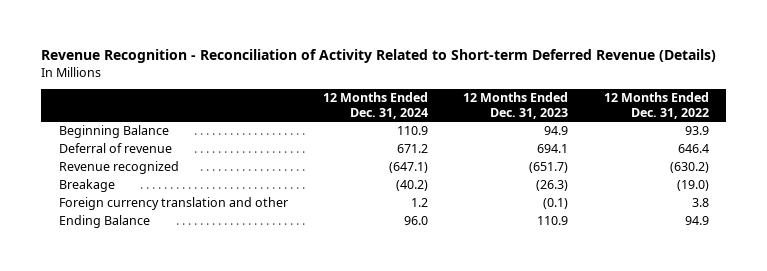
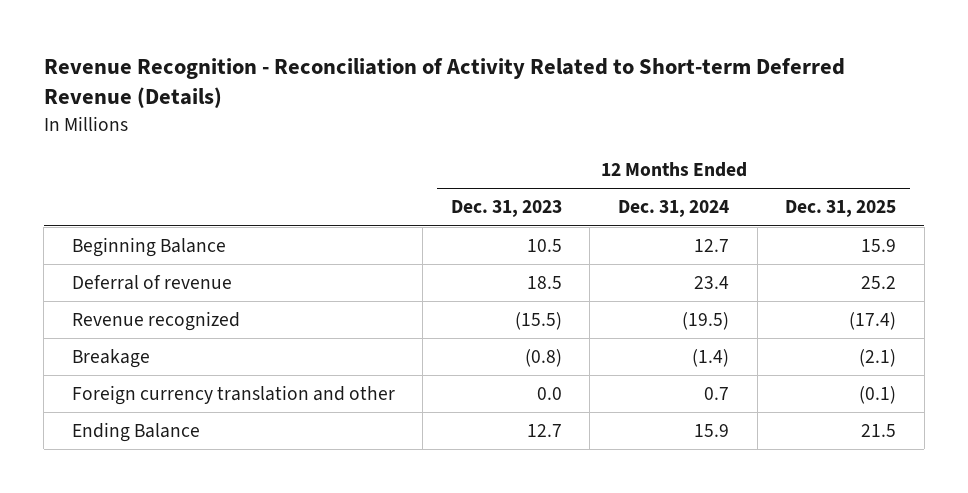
[603,92,709,119] 12 Months Ended Dec. 31, 2022 -> none
none -> [785,200,897,218] Dec. 31, 2025
[396,126,428,136] 110.9 -> [694,239,730,253] 12.7
[544,126,569,136] 94.9 -> [526,239,562,253] 10.5
[396,144,428,154] 671.2 -> [694,276,730,290] 23.4
[537,144,569,154] 694.1 -> [526,276,562,290] 18.5
[388,162,428,174] (647.1) -> [682,312,730,331] (19.5)
[529,162,569,174] (651.7) -> [514,312,562,331] (15.5)
[395,180,428,192] (40.2) -> [692,349,730,368] (1.4)
[536,180,569,192] (26.3) -> [524,349,562,368] (0.8)
[410,198,428,208] 1.2 -> [704,387,730,401] 0.7
[543,198,569,210] (0.1) -> [536,387,562,401] 0.0
[403,216,428,226] 96.0 -> [694,424,730,438] 15.9
[537,216,569,226] 110.9 -> [526,424,562,438] 12.7

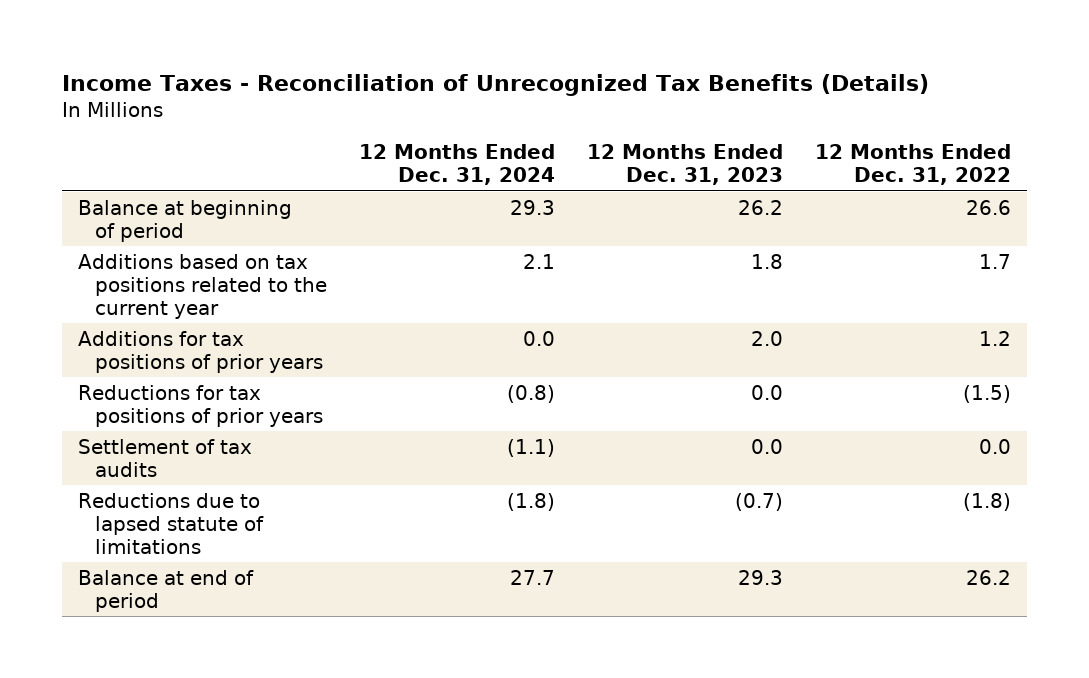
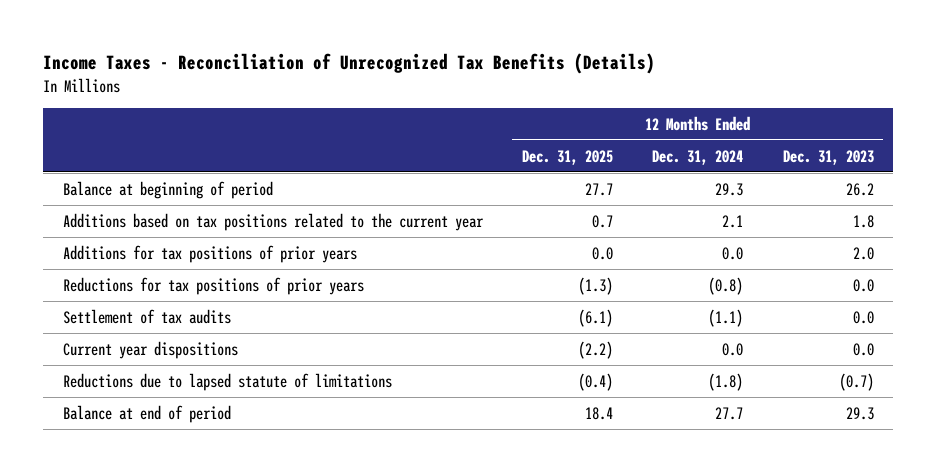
[815,144,1012,186] 12 Months Ended Dec. 31, 2022 -> none
none -> [522,149,614,165] Dec. 31, 2025
none -> [63,340,239,359] Current year dispositions

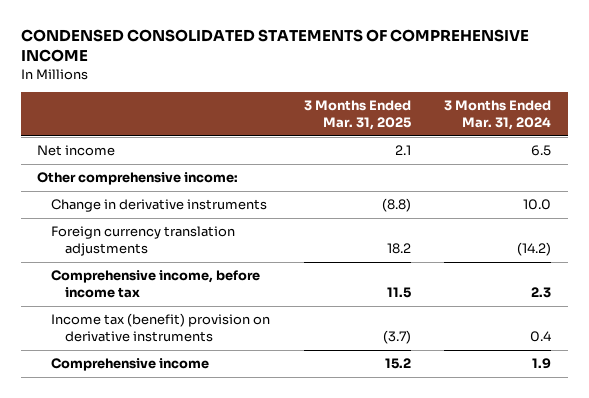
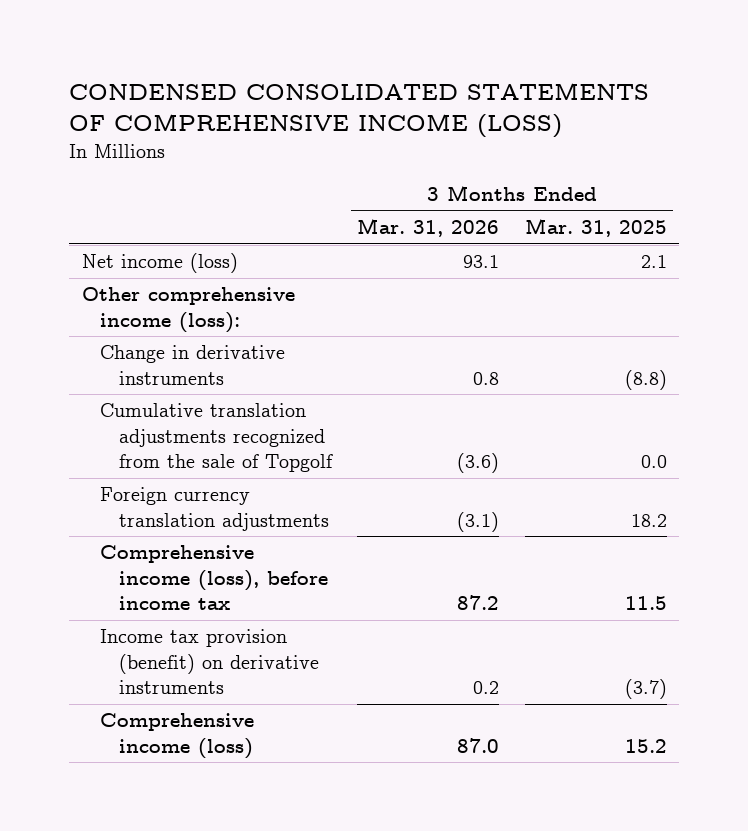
[20,29,529,63] CONDENSED CONSOLIDATED STATEMENTS OF COMPREHENSIVE INCOME -> [68,82,649,138] CONDENSED CONSOLIDATED STATEMENTS OF COMPREHENSIVE INCOME (LOSS)
[444,100,552,130] 3 Months Ended Mar. 31, 2024 -> none
none -> [357,218,500,238] Mar. 31, 2026
[37,145,116,157] Net income -> [81,253,238,274] Net income (loss)
[37,172,239,186] Other comprehensive income: -> [81,287,295,333] Other comprehensive income (loss):
none -> [100,403,334,473] Cumulative translation adjustments recognized from the sale of Topgolf
[51,270,261,298] Comprehensive income, before income tax -> [100,545,329,611] Comprehensive income (loss), before income tax
[51,313,271,342] Income tax (benefit) provision on derivative instruments -> [100,629,320,695] Income tax provision (benefit) on derivative instruments
[51,358,210,372] Comprehensive income -> [100,713,255,759] Comprehensive income (loss)

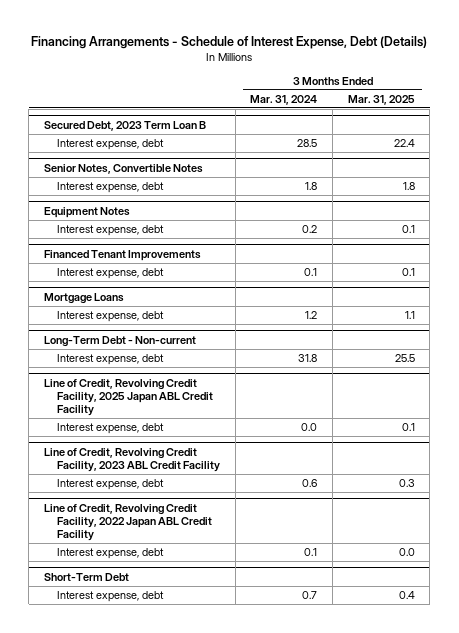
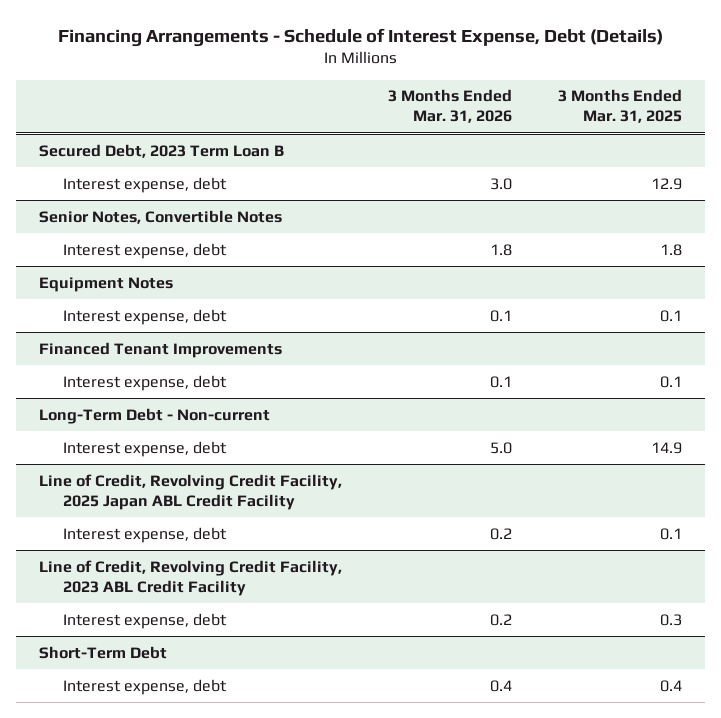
[250,94,318,105] Mar. 31, 2024 -> none
none -> [388,89,513,124] 3 Months Ended Mar. 31, 2026
[393,138,415,147] 22.4 -> [650,177,682,190] 12.9
[43,292,124,304] Mortgage Loans -> none
[57,310,165,322] Interest expense, debt -> none
[394,353,415,362] 25.5 -> [650,441,682,454] 14.9
[43,503,213,542] Line of Credit, Revolving Credit Facility, 2022 Japan ABL Credit Facility -> none
[57,547,165,559] Interest expense, debt -> none

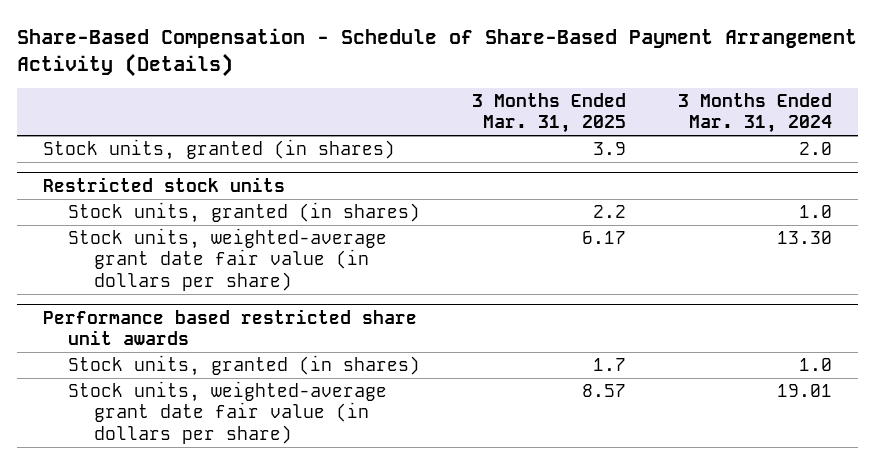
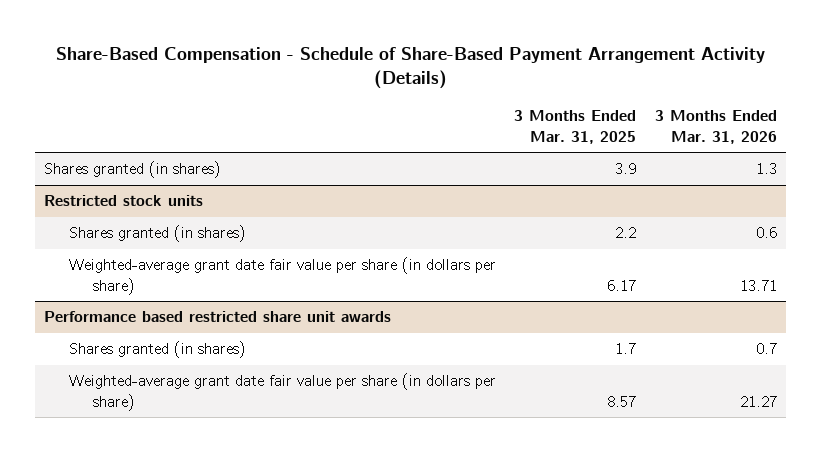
[678,93,833,134] 3 Months Ended Mar. 31, 2024 -> none
none -> [654,110,777,144] 3 Months Ended Mar. 31, 2026
[42,139,395,161] Stock units, granted (in shares) -> [44,161,222,179] Shares granted (in shares)
[68,202,421,224] Stock units, granted (in shares) -> [68,225,246,243] Shares granted (in shares)
[68,228,388,291] Stock units, weighted-average grant date fair value (in dollars per share) -> [68,257,496,295] Weighted-average grant date fair value per share (in dollars per share)
[68,355,421,377] Stock units, granted (in shares) -> [68,341,246,359] Shares granted (in shares)
[68,381,388,444] Stock units, weighted-average grant date fair value (in dollars per share) -> [68,373,496,411] Weighted-average grant date fair value per share (in dollars per share)

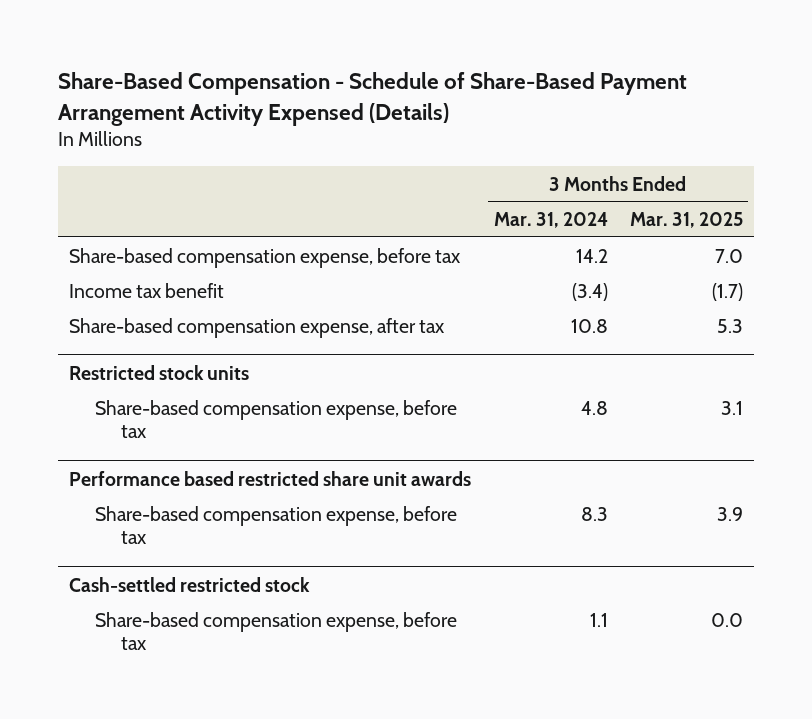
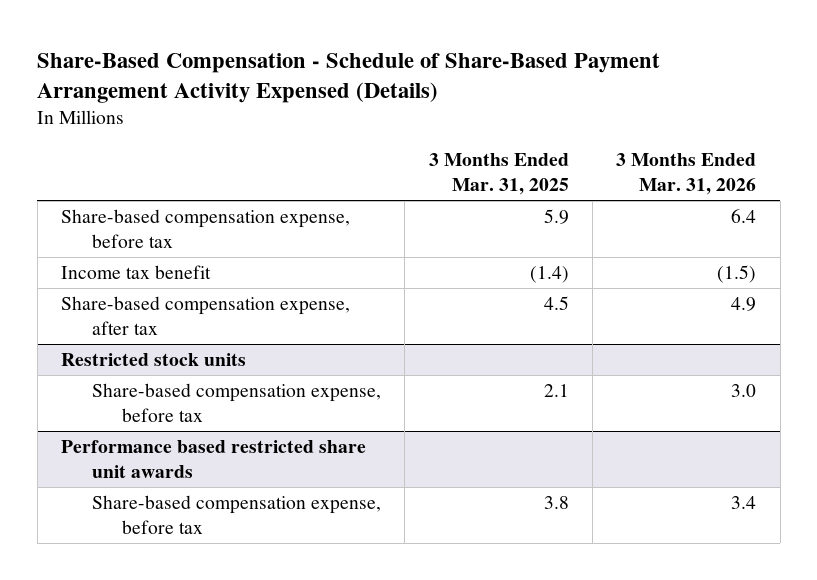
[493,212,608,229] Mar. 31, 2024 -> none
none -> [616,152,757,196] 3 Months Ended Mar. 31, 2026
[714,248,743,263] 7.0 -> [543,208,569,224] 5.9
[711,282,743,301] (1.7) -> [529,265,569,283] (1.4)
[716,318,743,333] 5.3 -> [543,295,569,310] 4.5
[720,400,743,415] 3.1 -> [543,383,569,397] 2.1
[69,576,311,592] Cash-settled restricted stock -> none
[95,611,458,651] Share-based compensation expense, before tax -> none
[716,506,743,521] 3.9 -> [543,495,569,509] 3.8

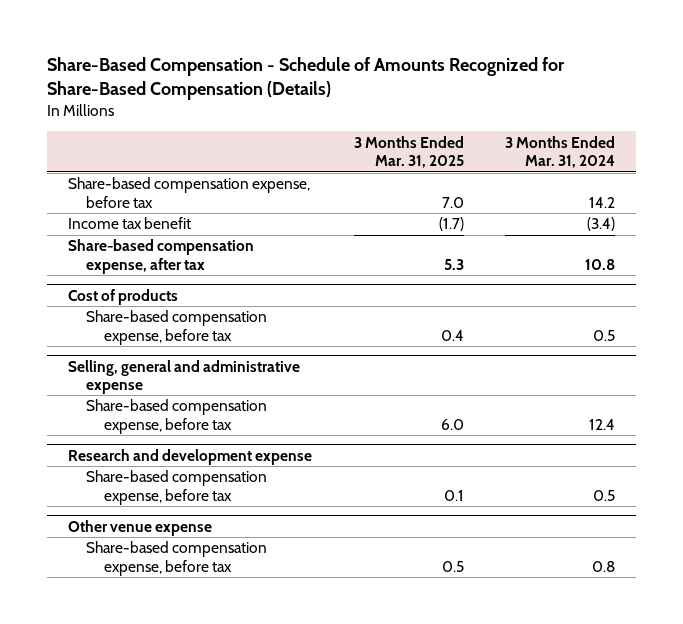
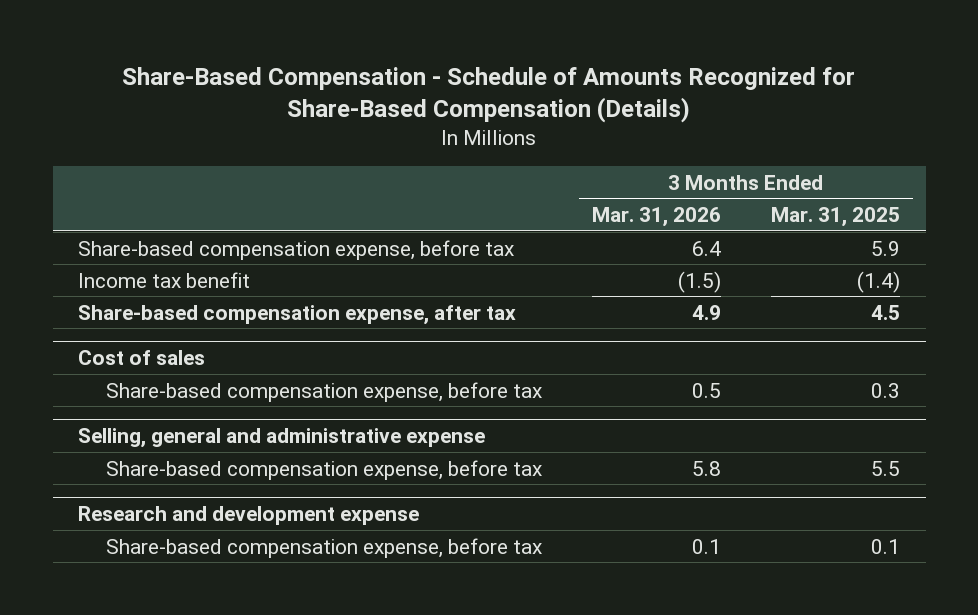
[505,135,616,169] 3 Months Ended Mar. 31, 2024 -> none
none -> [591,207,721,228] Mar. 31, 2026
[441,196,464,208] 7.0 -> [871,240,901,256] 5.9
[438,217,464,232] (1.7) -> [857,270,901,293] (1.4)
[443,258,464,270] 5.3 -> [871,304,901,320] 4.5
[67,288,178,305] Cost of products -> [77,349,205,365] Cost of sales
[440,329,464,341] 0.4 -> [871,382,901,398] 0.3
[440,418,464,430] 6.0 -> [871,460,901,476] 5.5
[67,519,212,536] Other venue expense -> none
[85,541,267,576] Share-based compensation expense, before tax -> none

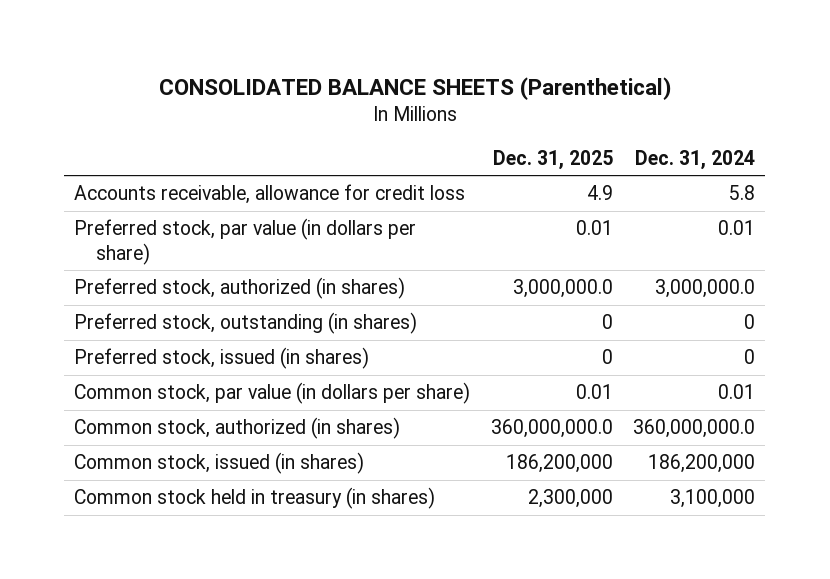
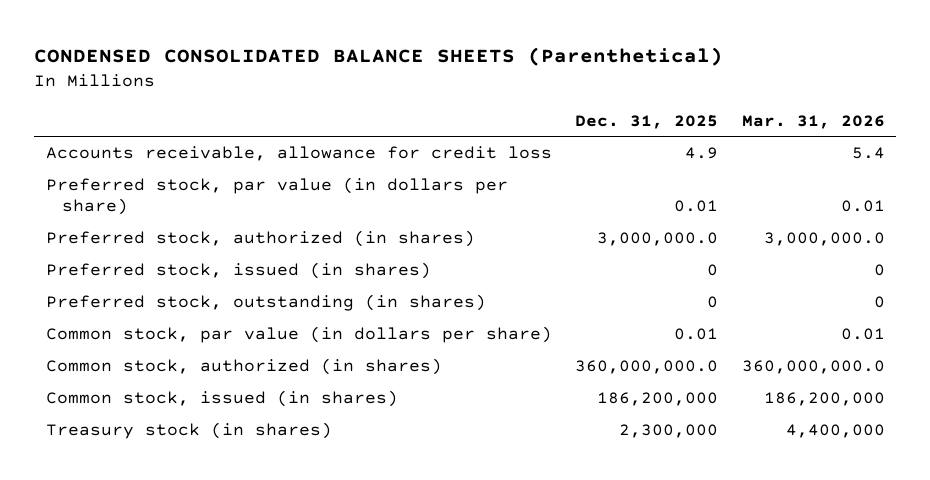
[158,76,671,100] CONSOLIDATED BALANCE SHEETS (Parenthetical) -> [33,46,723,66] CONDENSED CONSOLIDATED BALANCE SHEETS (Parenthetical)
[635,149,756,170] Dec. 31, 2024 -> none
none -> [741,114,885,129] Mar. 31, 2026
[74,312,418,335] Preferred stock, outstanding (in shares) -> [45,294,486,312] Preferred stock, outstanding (in shares)
[74,487,436,510] Common stock held in treasury (in shares) -> [45,422,332,440] Treasury stock (in shares)

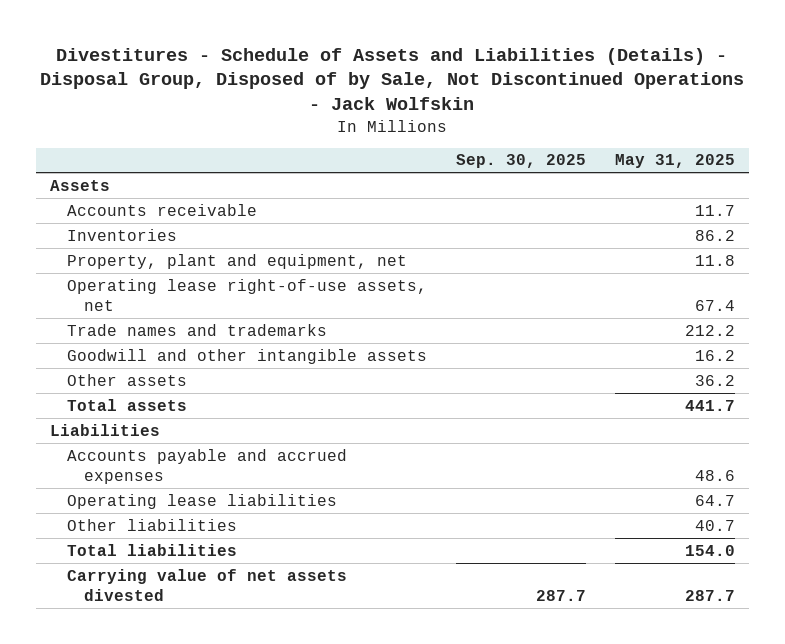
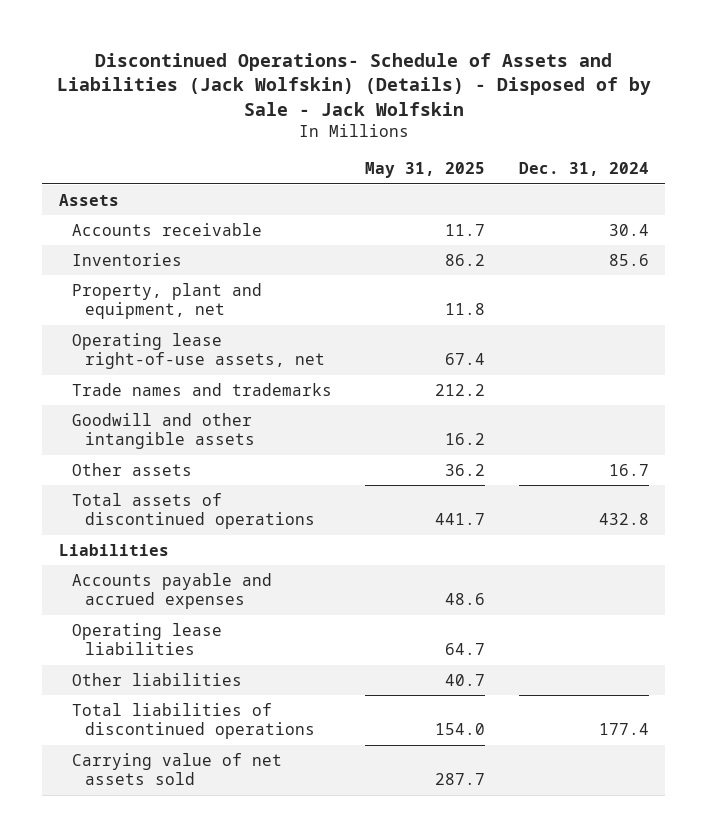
[40,47,745,111] Divestitures - Schedule of Assets and Liabilities (Details) - Disposal Group, Disposed of by Sale, Not Discontinued Operations - Jack Wolfskin -> [56,52,651,117] Discontinued Operations- Schedule of Assets and Liabilities (Jack Wolfskin) (Details) - Disposed of by Sale - Jack Wolfskin
[455,154,586,169] Sep. 30, 2025 -> none
none -> [518,162,649,177] Dec. 31, 2024
[67,398,188,411] Total assets -> [71,492,315,529] Total assets of discontinued operations
[67,543,238,556] Total liabilities -> [71,702,315,739] Total liabilities of discontinued operations
[67,568,348,601] Carrying value of net assets divested -> [71,752,282,785] Carrying value of net assets sold

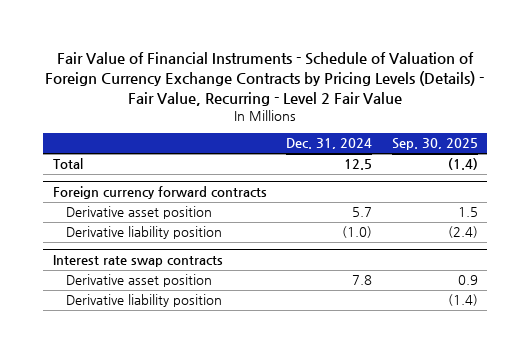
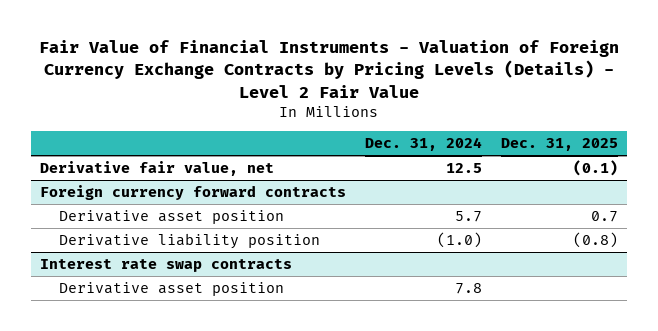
[45,52,485,106] Fair Value of Financial Instruments - Schedule of Valuation of Foreign Currency Exchange Contracts by Pricing Levels (Details) - Fair Value, Recurring - Level 2 Fair Value -> [39,40,620,98] Fair Value of Financial Instruments - Valuation of Foreign Currency Exchange Contracts by Pricing Levels (Details) - Level 2 Fair Value
[391,138,478,151] Sep. 30, 2025 -> none
none -> [500,138,618,152] Dec. 31, 2025
[53,158,84,170] Total -> [40,161,275,177] Derivative fair value, net
[66,294,223,308] Derivative liability position -> none

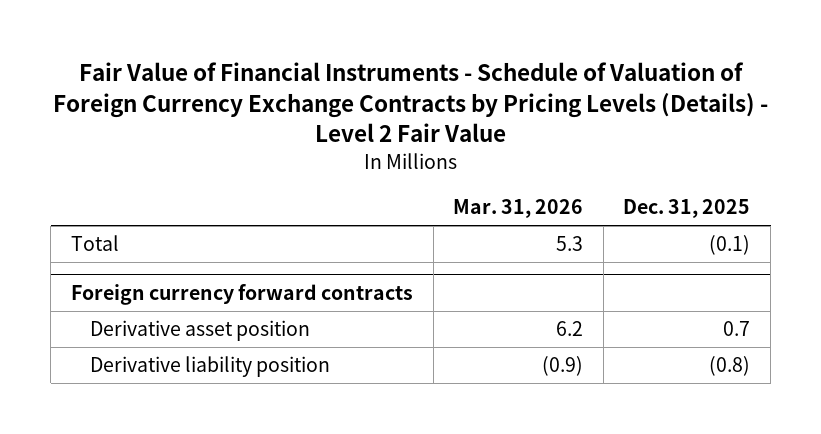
[39,40,620,98] Fair Value of Financial Instruments - Valuation of Foreign Currency Exchange Contracts by Pricing Levels (Details) - Level 2 Fair Value -> [52,62,768,143] Fair Value of Financial Instruments - Schedule of Valuation of Foreign Currency Exchange Contracts by Pricing Levels (Details) - Level 2 Fair Value
[365,137,483,152] Dec. 31, 2024 -> none
none -> [453,199,584,219] Mar. 31, 2026
[40,161,275,177] Derivative fair value, net -> [70,235,119,252] Total
[40,259,293,273] Interest rate swap contracts -> none
[59,282,285,297] Derivative asset position -> none

